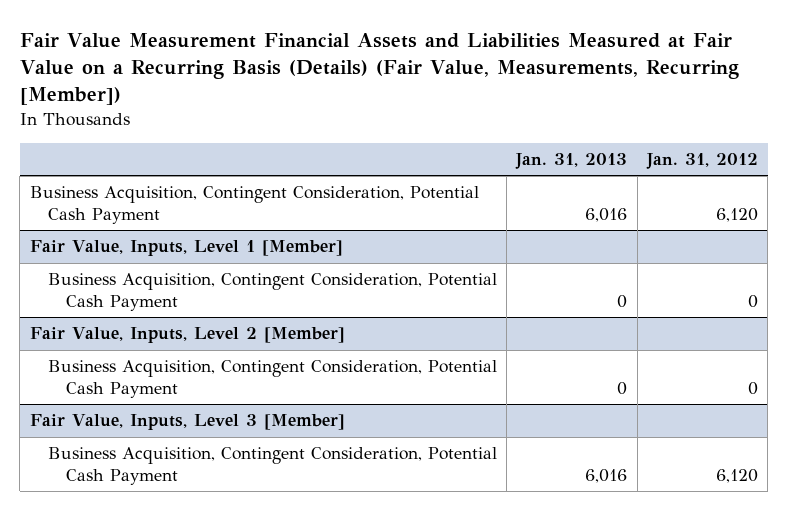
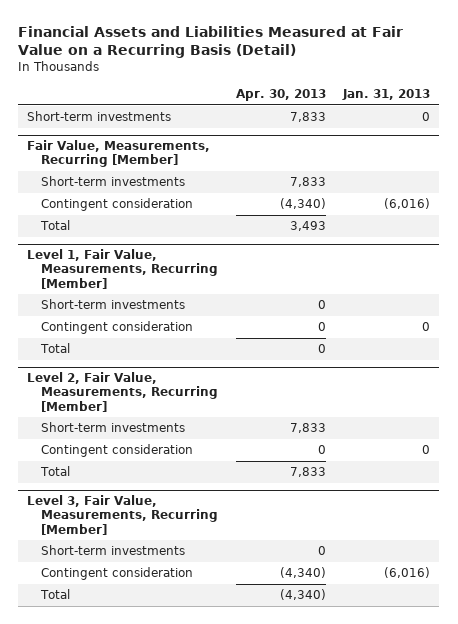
[19,32,739,106] Fair Value Measurement Financial Assets and Liabilities Measured at Fair Value on a Recurring Basis (Details) (Fair Value, Measurements, Recurring [Member]) -> [18,25,404,59] Financial Assets and Liabilities Measured at Fair Value on a Recurring Basis (Detail)
[645,153,758,170] Jan. 31, 2012 -> none
none -> [235,88,326,101] Apr. 30, 2013
[29,186,479,224] Business Acquisition, Contingent Consideration, Potential Cash Payment -> none
none -> [27,111,172,122] Short-term investments
none -> [27,140,211,168] Fair Value, Measurements, Recurring [Member]
none -> [41,176,186,187] Short-term investments
none -> [41,198,194,212] Contingent consideration
none -> [40,220,71,231] Total
[29,240,343,257] Fair Value, Inputs, Level 1 [Member] -> [27,249,219,289] Level 1, Fair Value, Measurements, Recurring [Member]
none -> [41,299,186,310] Short-term investments
[47,273,497,311] Business Acquisition, Contingent Consideration, Potential Cash Payment -> [41,321,194,335] Contingent consideration
none -> [40,343,71,354] Total
[29,327,345,344] Fair Value, Inputs, Level 2 [Member] -> [27,372,219,412] Level 2, Fair Value, Measurements, Recurring [Member]
none -> [41,422,186,433] Short-term investments
[47,360,497,398] Business Acquisition, Contingent Consideration, Potential Cash Payment -> [41,444,194,458] Contingent consideration
none -> [40,466,71,477] Total
[29,414,345,431] Fair Value, Inputs, Level 3 [Member] -> [27,495,219,535] Level 3, Fair Value, Measurements, Recurring [Member]
none -> [41,545,186,556] Short-term investments
[47,447,497,485] Business Acquisition, Contingent Consideration, Potential Cash Payment -> [41,567,194,581] Contingent consideration
[585,468,628,483] 6,016 -> [384,567,431,579] (6,016)
none -> [40,589,71,600] Total

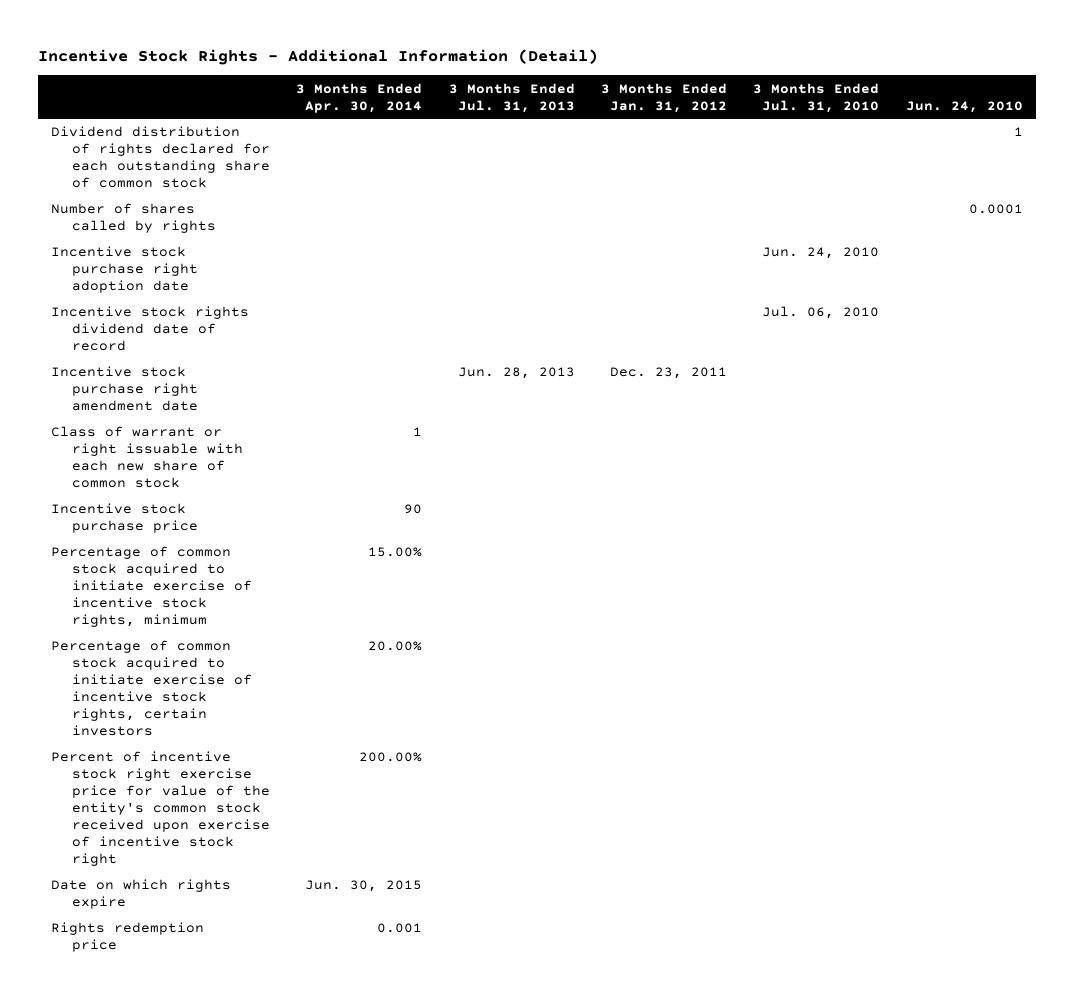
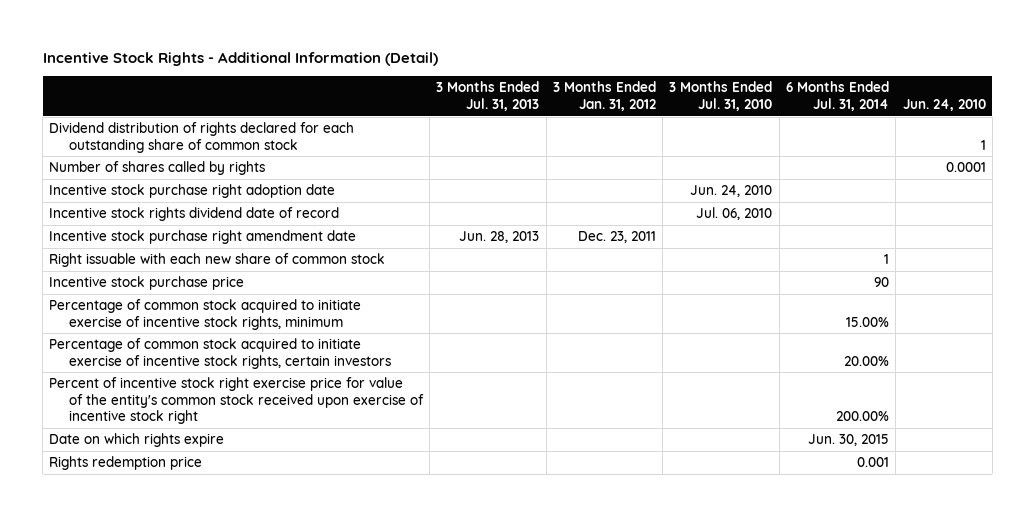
[296,82,423,113] 3 Months Ended Apr. 30, 2014 -> none
none -> [785,81,889,112] 6 Months Ended Jul. 31, 2014
[51,426,243,489] Class of warrant or right issuable with each new share of common stock -> [49,252,386,267] Right issuable with each new share of common stock

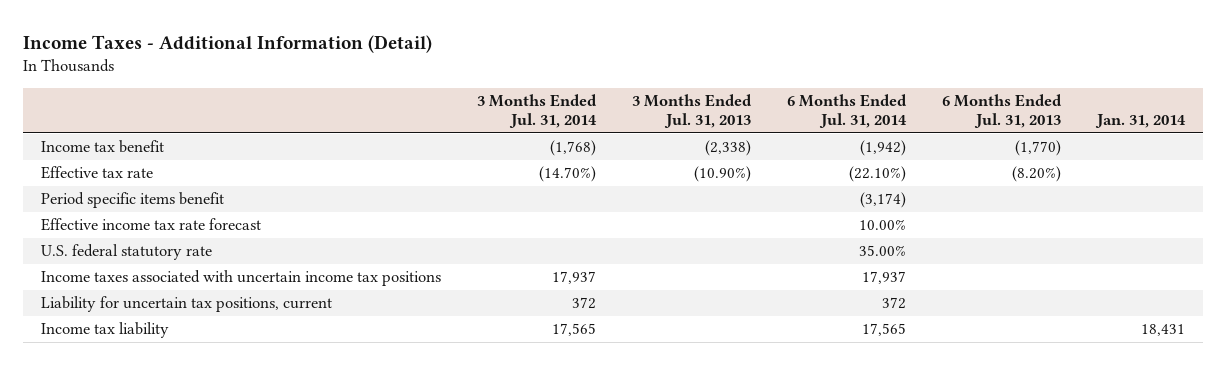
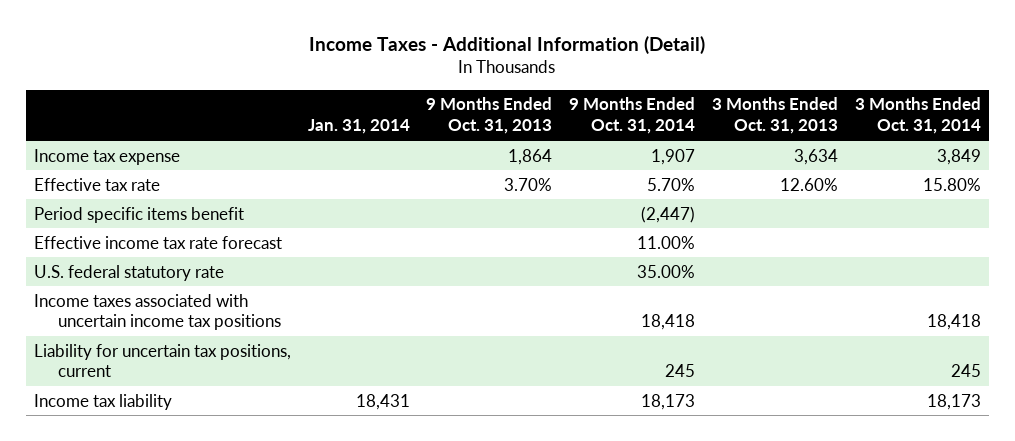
[477,93,598,129] 3 Months Ended Jul. 31, 2014 -> none
[632,93,753,129] 3 Months Ended Jul. 31, 2013 -> none
[786,93,907,129] 6 Months Ended Jul. 31, 2014 -> none
[941,93,1062,129] 6 Months Ended Jul. 31, 2013 -> none
none -> [426,97,553,135] 9 Months Ended Oct. 31, 2013
none -> [569,97,696,135] 9 Months Ended Oct. 31, 2014
none -> [711,97,838,135] 3 Months Ended Oct. 31, 2013
none -> [854,97,981,135] 3 Months Ended Oct. 31, 2014
[41,140,165,154] Income tax benefit -> [33,148,180,165] Income tax expense

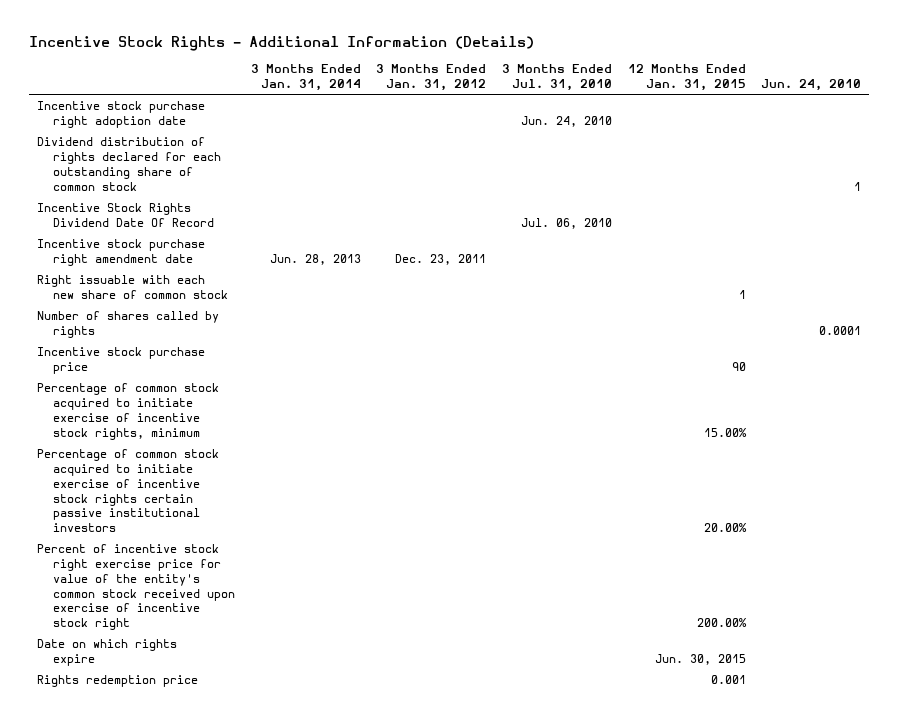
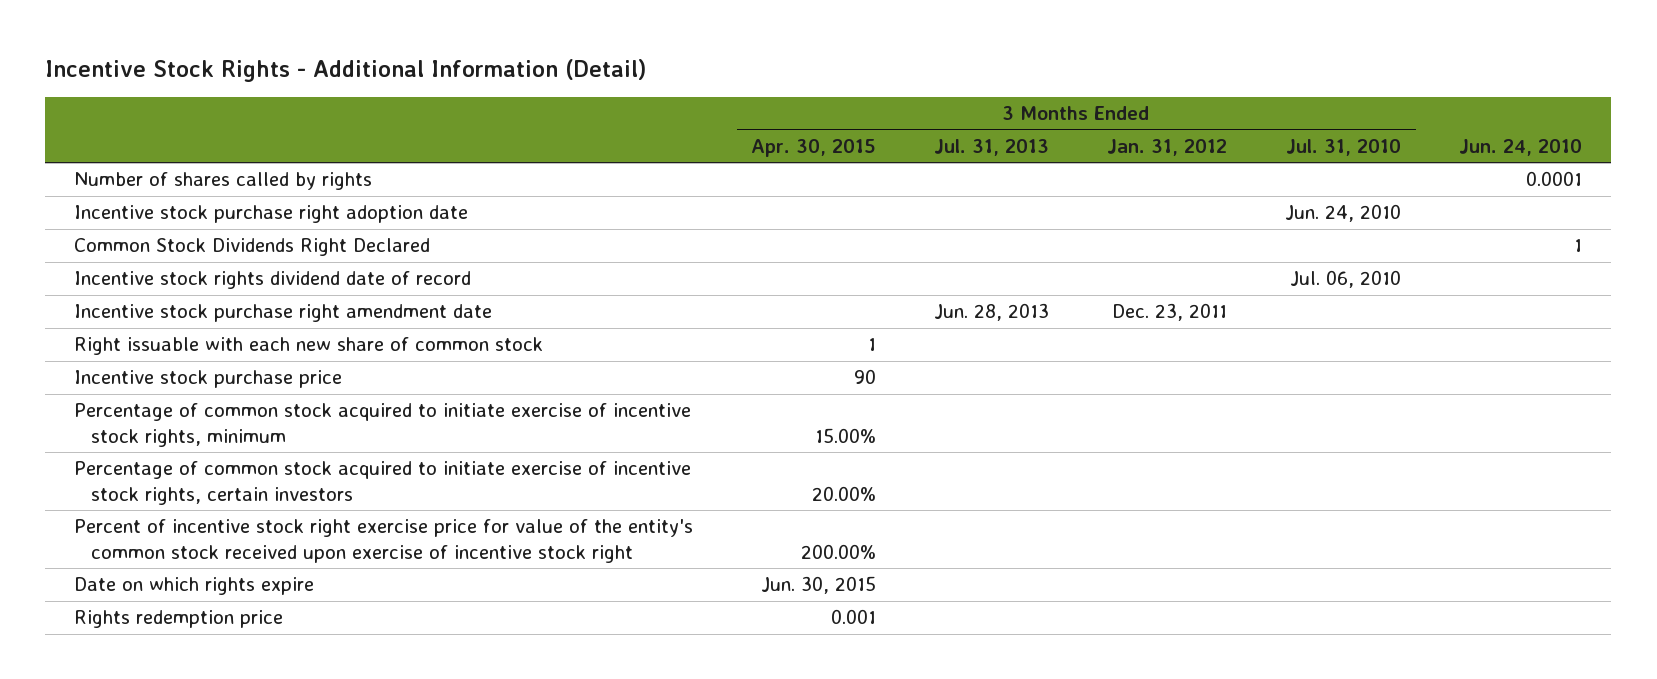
[29,36,535,52] Incentive Stock Rights - Additional Information (Details) -> [45,58,647,82] Incentive Stock Rights - Additional Information (Detail)
[250,64,361,92] 3 Months Ended Jan. 31, 2014 -> none
[627,64,746,92] 12 Months Ended Jan. 31, 2015 -> none
none -> [751,138,877,157] Apr. 30, 2015
none -> [934,138,1050,156] Jul. 31, 2013
[37,310,220,338] Number of shares called by rights -> [74,172,373,191] Number of shares called by rights
[37,136,222,191] Dividend distribution of rights declared for each outstanding share of common stock -> [74,238,431,257] Common Stock Dividends Right Declared
[37,202,215,227] Incentive Stock Rights Dividend Date Of Record -> [74,271,472,290] Incentive stock rights dividend date of record
[37,448,220,533] Percentage of common stock acquired to initiate exercise of incentive stock rights certain passive institutional investors -> [74,461,692,506] Percentage of common stock acquired to initiate exercise of incentive stock rights, certain investors

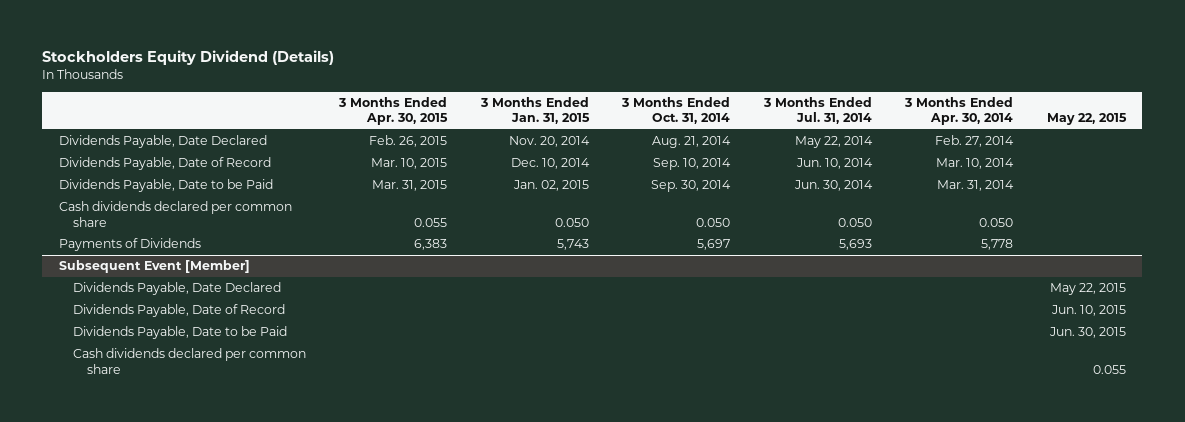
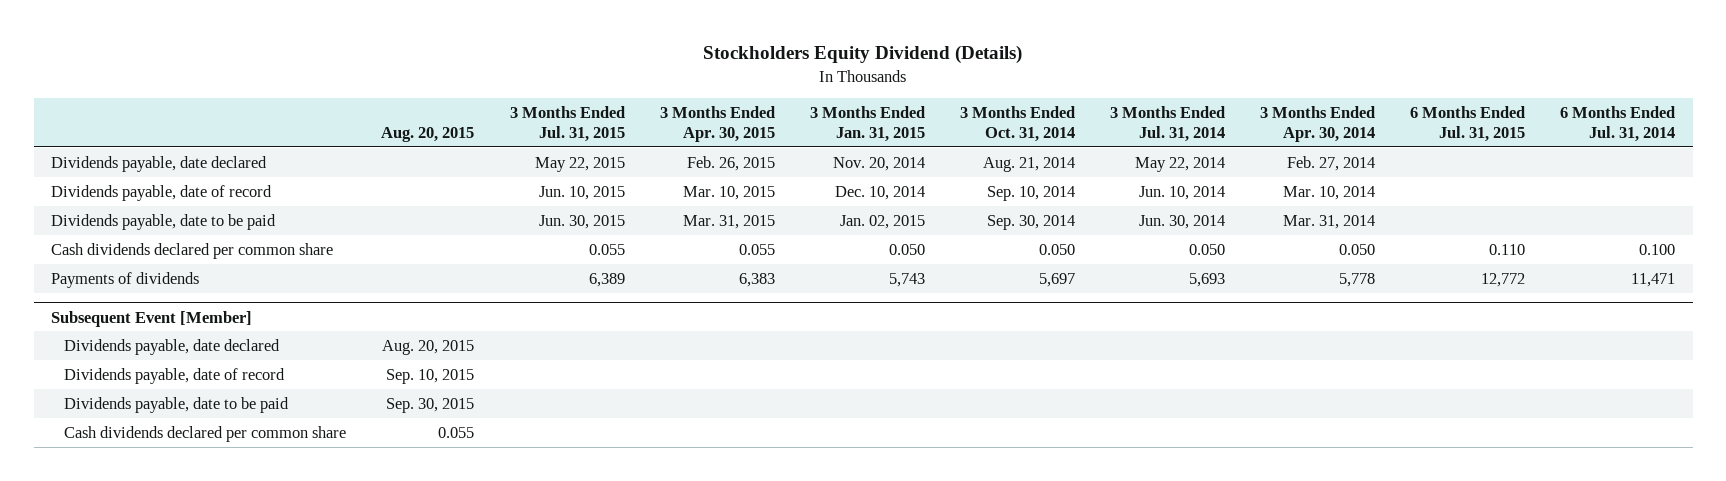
[1046,113,1127,126] May 22, 2015 -> none
none -> [381,126,475,142] Aug. 20, 2015
none -> [509,106,625,142] 3 Months Ended Jul. 31, 2015
none -> [1409,106,1525,142] 6 Months Ended Jul. 31, 2015
none -> [1559,106,1675,142] 6 Months Ended Jul. 31, 2014
[59,135,268,149] Dividends Payable, Date Declared -> [51,155,268,172] Dividends payable, date declared
[59,157,272,171] Dividends Payable, Date of Record -> [51,184,273,201] Dividends payable, date of record
[59,179,274,193] Dividends Payable, Date to be Paid -> [51,213,277,230] Dividends payable, date to be paid
[59,238,202,252] Payments of Dividends -> [51,271,200,288] Payments of dividends
[72,282,281,296] Dividends Payable, Date Declared -> [64,338,281,355] Dividends payable, date declared
[72,304,285,318] Dividends Payable, Date of Record -> [64,367,286,384] Dividends payable, date of record
[72,326,287,340] Dividends Payable, Date to be Paid -> [64,396,290,413] Dividends payable, date to be paid

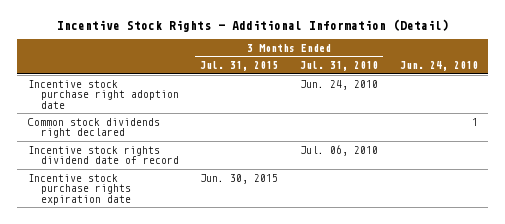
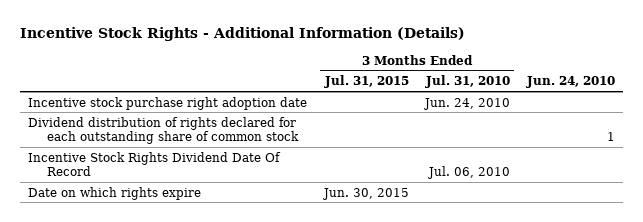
[56,19,449,33] Incentive Stock Rights - Additional Information (Detail) -> [19,27,465,42] Incentive Stock Rights - Additional Information (Details)
[27,117,160,139] Common stock dividends right declared -> [28,116,299,145] Dividend distribution of rights declared for each outstanding share of common stock
[27,145,179,165] Incentive stock rights dividend date of record -> [28,151,282,177] Incentive Stock Rights Dividend Date Of Record
[27,173,131,205] Incentive stock purchase rights expiration date -> [28,186,202,200] Date on which rights expire

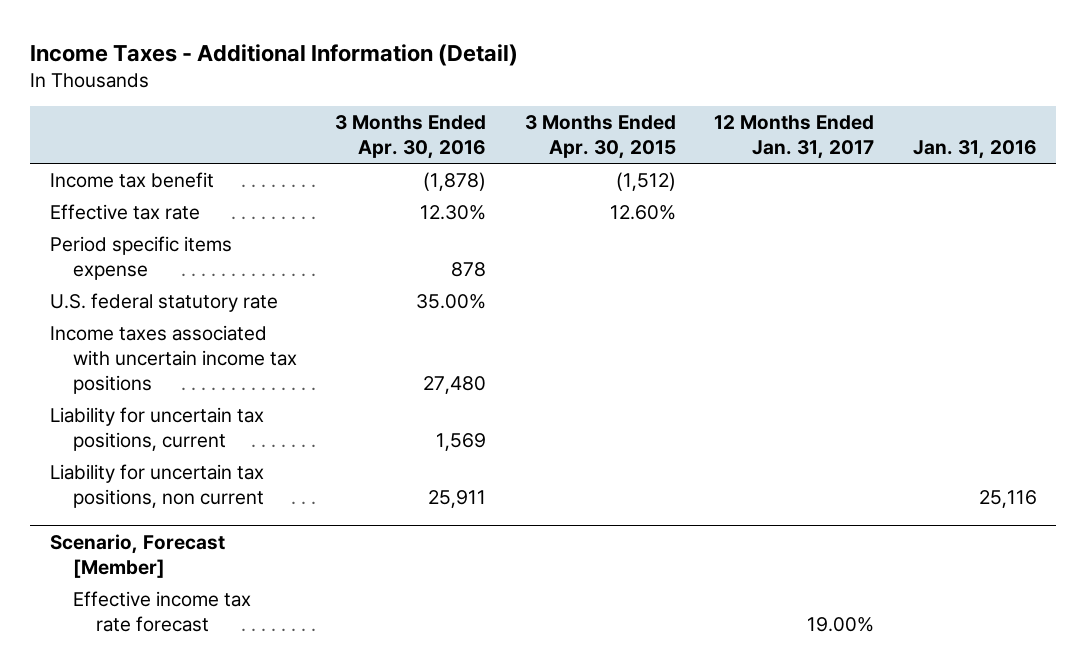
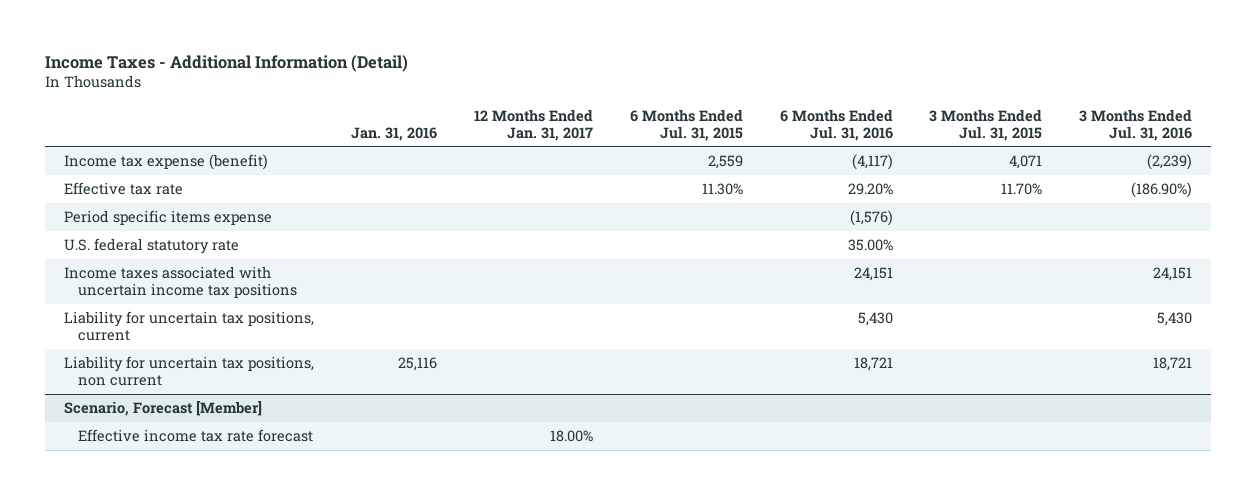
[335,115,487,160] 3 Months Ended Apr. 30, 2016 -> none
[524,115,676,160] 3 Months Ended Apr. 30, 2015 -> none
none -> [629,108,743,141] 6 Months Ended Jul. 31, 2015
none -> [779,108,893,141] 6 Months Ended Jul. 31, 2016
none -> [929,108,1043,141] 3 Months Ended Jul. 31, 2015
none -> [1079,108,1193,141] 3 Months Ended Jul. 31, 2016
[49,171,214,188] Income tax benefit -> [63,154,268,171] Income tax expense (benefit)
[807,617,875,633] 19.00% -> [549,430,593,443] 18.00%

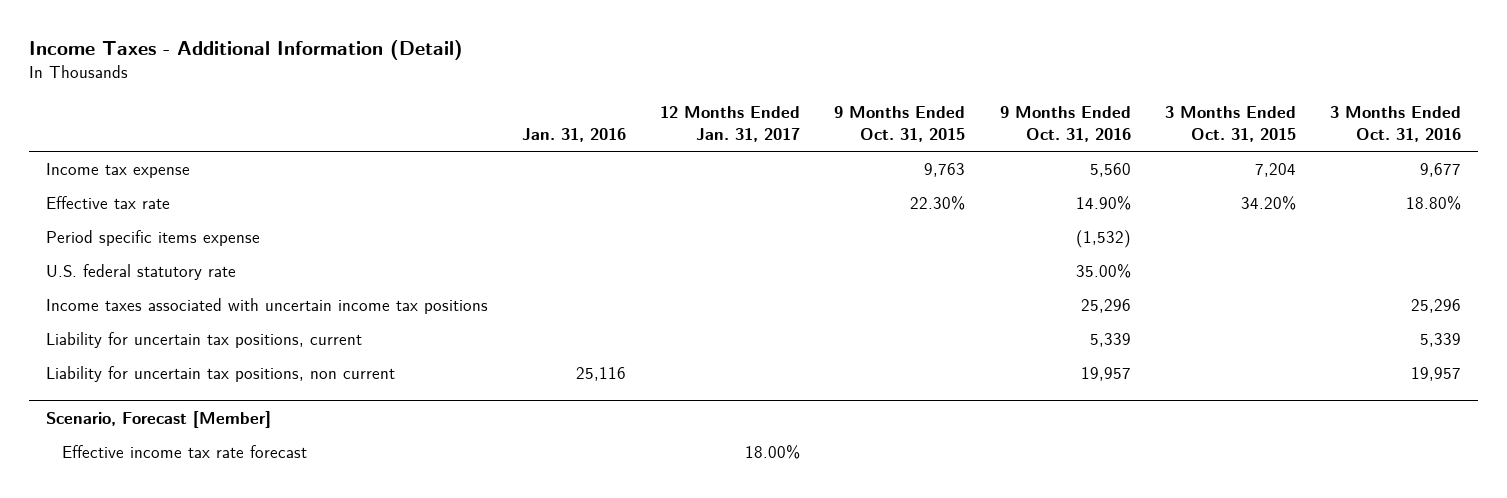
[629,108,743,141] 6 Months Ended Jul. 31, 2015 -> none
[779,108,893,141] 6 Months Ended Jul. 31, 2016 -> none
[929,108,1043,141] 3 Months Ended Jul. 31, 2015 -> none
[1079,108,1193,141] 3 Months Ended Jul. 31, 2016 -> none
none -> [834,106,966,143] 9 Months Ended Oct. 31, 2015
none -> [999,106,1131,143] 9 Months Ended Oct. 31, 2016
none -> [1164,106,1296,143] 3 Months Ended Oct. 31, 2015
none -> [1329,106,1461,143] 3 Months Ended Oct. 31, 2016
[63,154,268,171] Income tax expense (benefit) -> [46,162,191,178] Income tax expense

